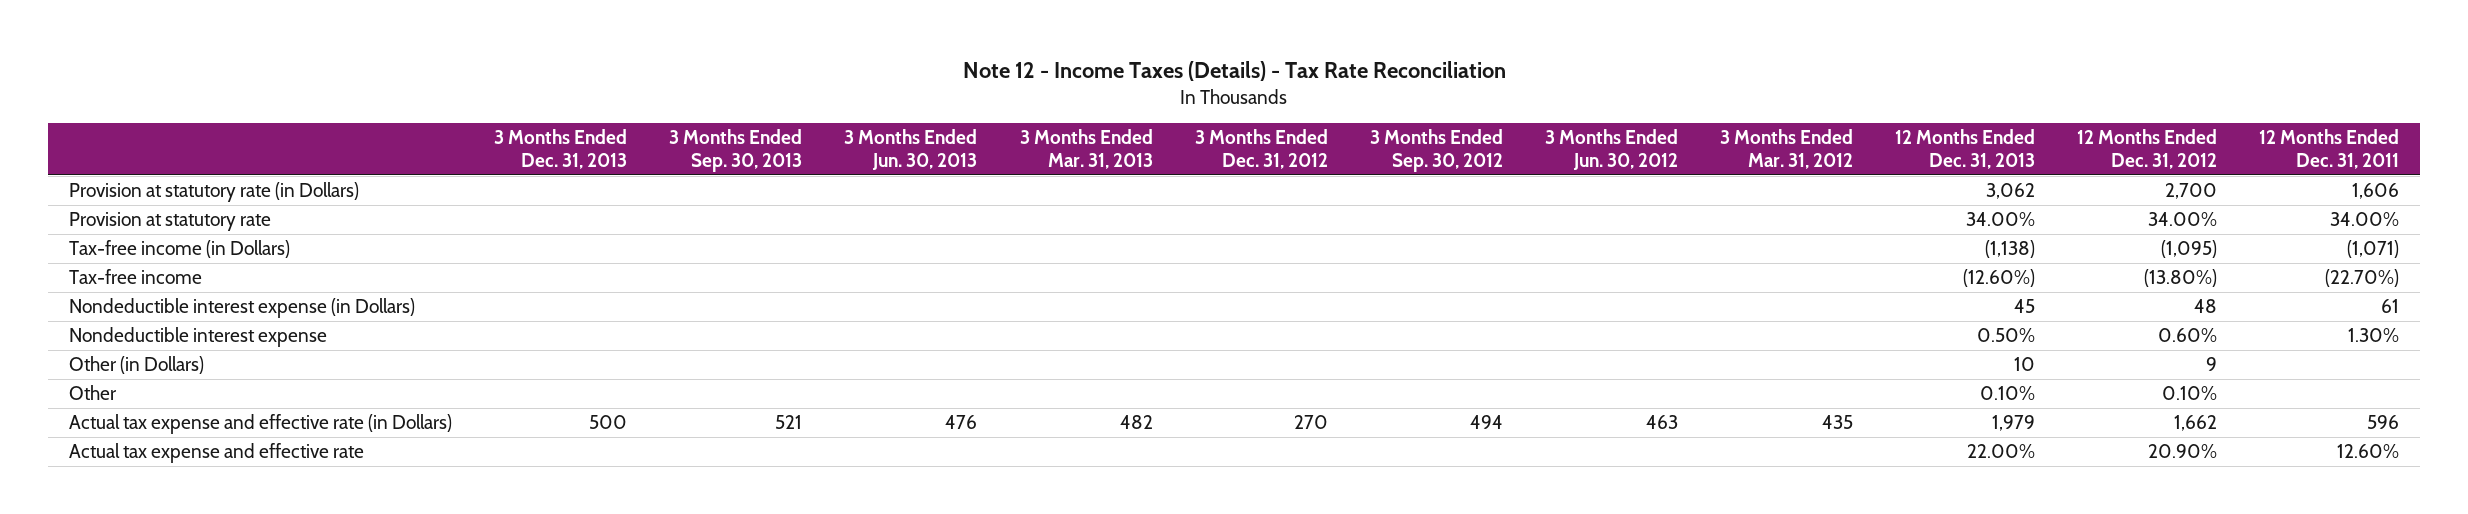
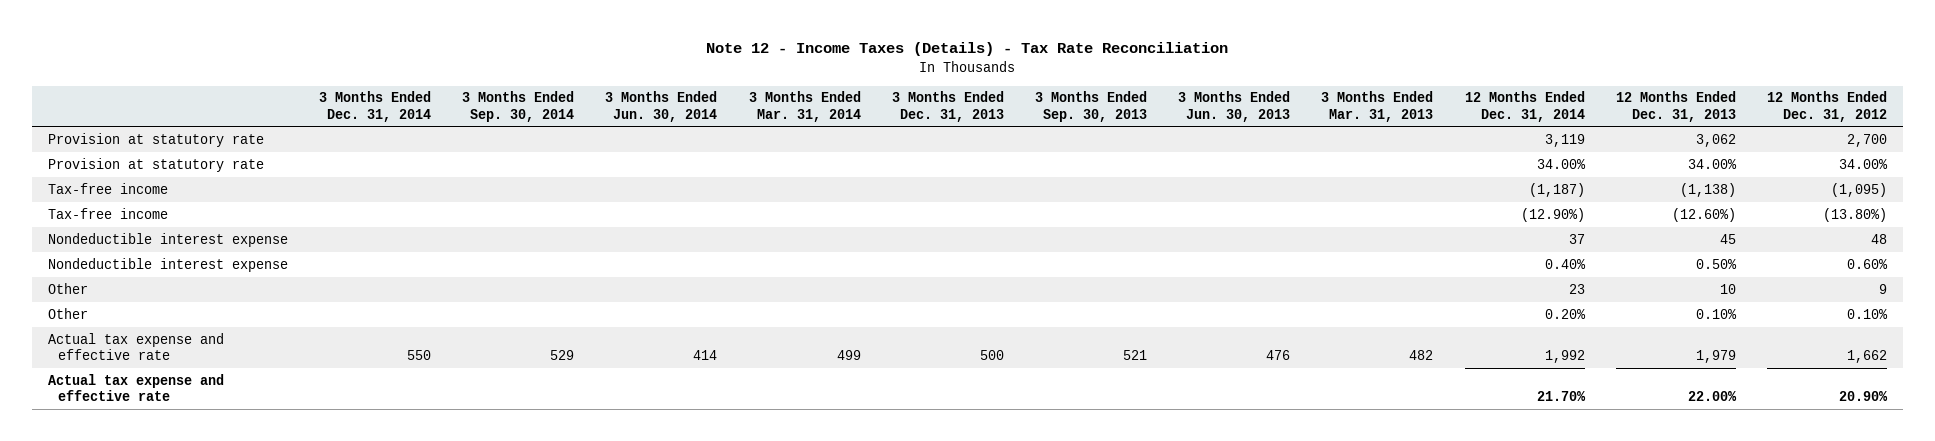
[1194,129,1328,169] 3 Months Ended Dec. 31, 2012 -> none
[1369,129,1503,172] 3 Months Ended Sep. 30, 2012 -> none
[1544,129,1678,170] 3 Months Ended Jun. 30, 2012 -> none
[1719,129,1853,169] 3 Months Ended Mar. 31, 2012 -> none
[2259,129,2400,169] 12 Months Ended Dec. 31, 2011 -> none
none -> [319,91,432,122] 3 Months Ended Dec. 31, 2014
none -> [462,91,575,122] 3 Months Ended Sep. 30, 2014
none -> [605,91,718,122] 3 Months Ended Jun. 30, 2014
none -> [748,91,861,122] 3 Months Ended Mar. 31, 2014
none -> [1464,91,1585,122] 12 Months Ended Dec. 31, 2014
[69,182,360,203] Provision at statutory rate (in Dollars) -> [47,132,264,147] Provision at statutory rate
[69,240,291,259] Tax-free income (in Dollars) -> [47,182,168,194] Tax-free income
[69,298,416,319] Nondeductible interest expense (in Dollars) -> [47,232,288,247] Nondeductible interest expense
[69,356,205,375] Other (in Dollars) -> [47,282,88,294] Other
[69,414,453,435] Actual tax expense and effective rate (in Dollars) -> [47,332,224,361] Actual tax expense and effective rate

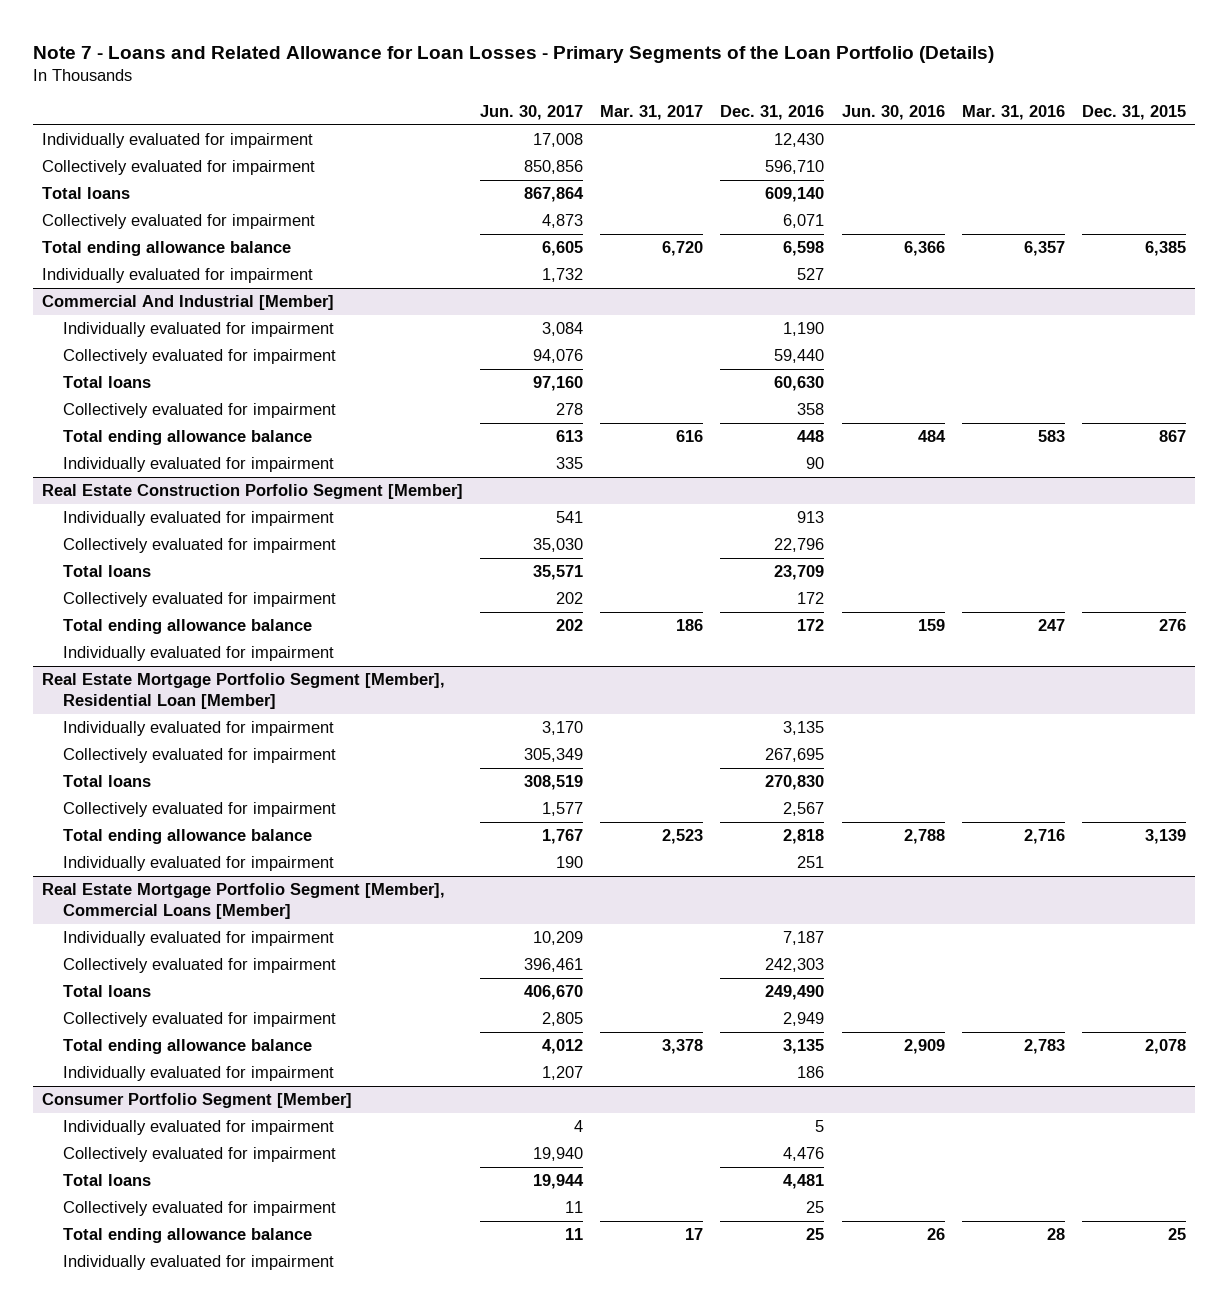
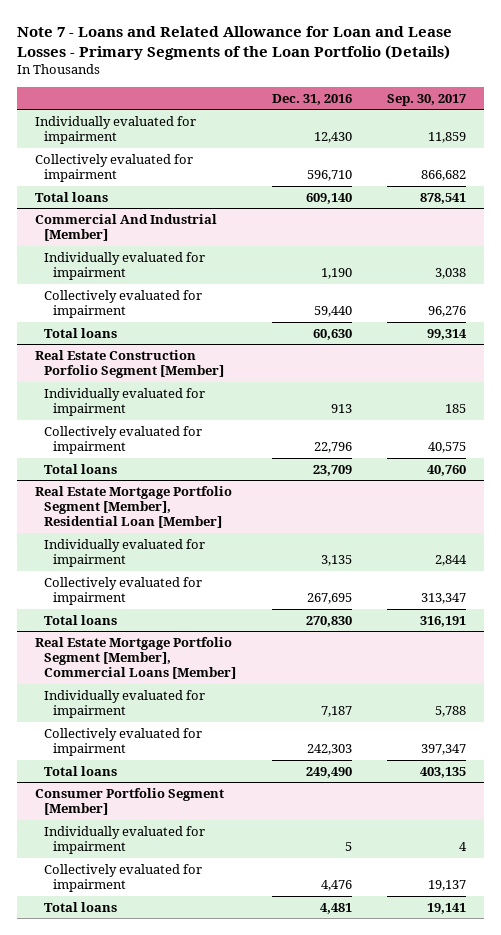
[33,45,995,63] Note 7 - Loans and Related Allowance for Loan Losses - Primary Segments of the Loan Portfolio (Details) -> [16,25,452,60] Note 7 - Loans and Related Allowance for Loan and Lease Losses - Primary Segments of the Loan Portfolio (Details)
[480,105,584,121] Jun. 30, 2017 -> none
[600,105,704,121] Mar. 31, 2017 -> none
[841,105,945,121] Jun. 30, 2016 -> none
[961,105,1065,121] Mar. 31, 2016 -> none
[1082,105,1187,121] Dec. 31, 2015 -> none
none -> [387,93,467,106] Sep. 30, 2017
[41,214,315,230] Collectively evaluated for impairment -> none
[41,241,291,257] Total ending allowance balance -> none
[41,268,313,284] Individually evaluated for impairment -> none
[63,403,337,419] Collectively evaluated for impairment -> none
[63,430,313,446] Total ending allowance balance -> none
[63,457,335,473] Individually evaluated for impairment -> none
[63,592,337,608] Collectively evaluated for impairment -> none
[63,619,313,635] Total ending allowance balance -> none
[63,646,335,662] Individually evaluated for impairment -> none
[63,802,337,818] Collectively evaluated for impairment -> none
[63,829,313,845] Total ending allowance balance -> none
[63,856,335,872] Individually evaluated for impairment -> none
[63,1012,337,1028] Collectively evaluated for impairment -> none
[63,1039,313,1055] Total ending allowance balance -> none
[63,1066,335,1082] Individually evaluated for impairment -> none
[63,1201,337,1217] Collectively evaluated for impairment -> none
[63,1228,313,1244] Total ending allowance balance -> none
[63,1255,335,1271] Individually evaluated for impairment -> none

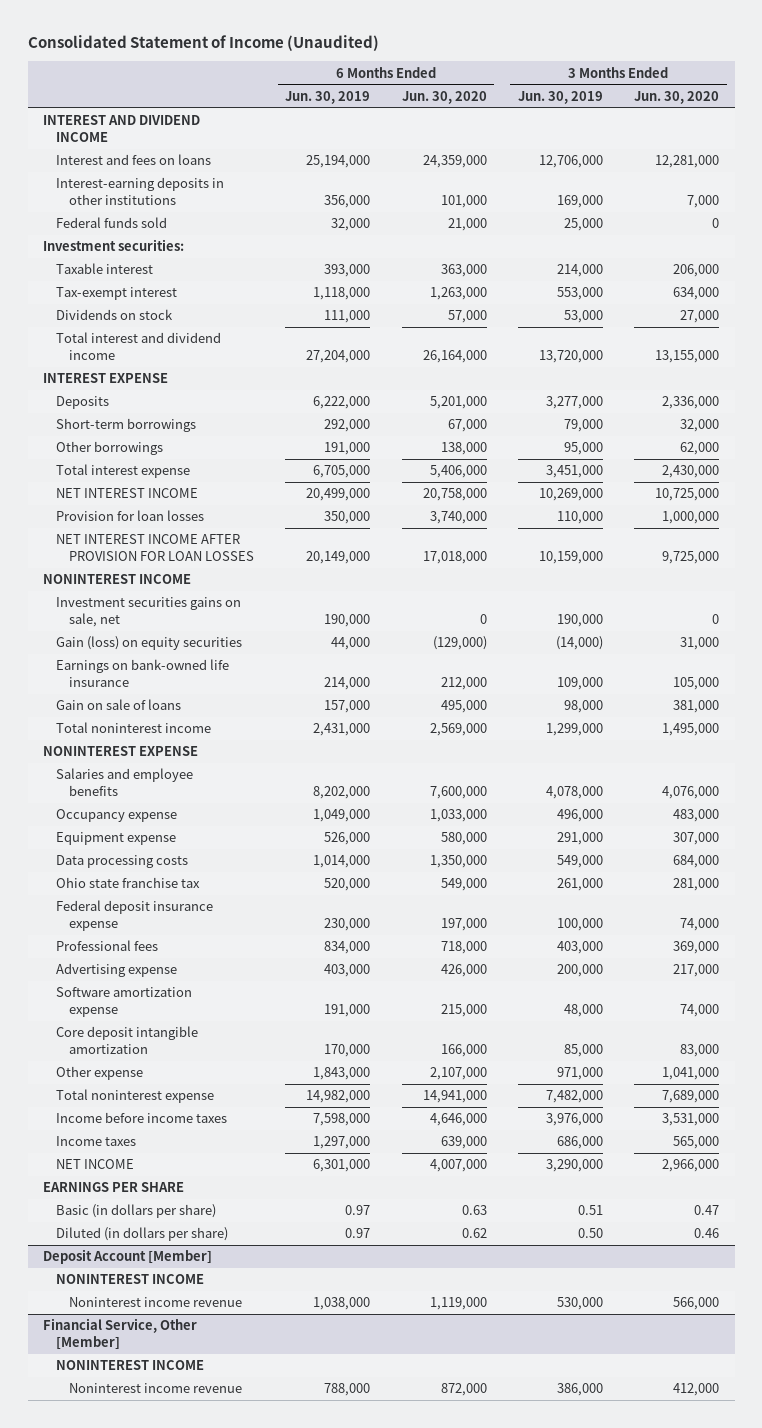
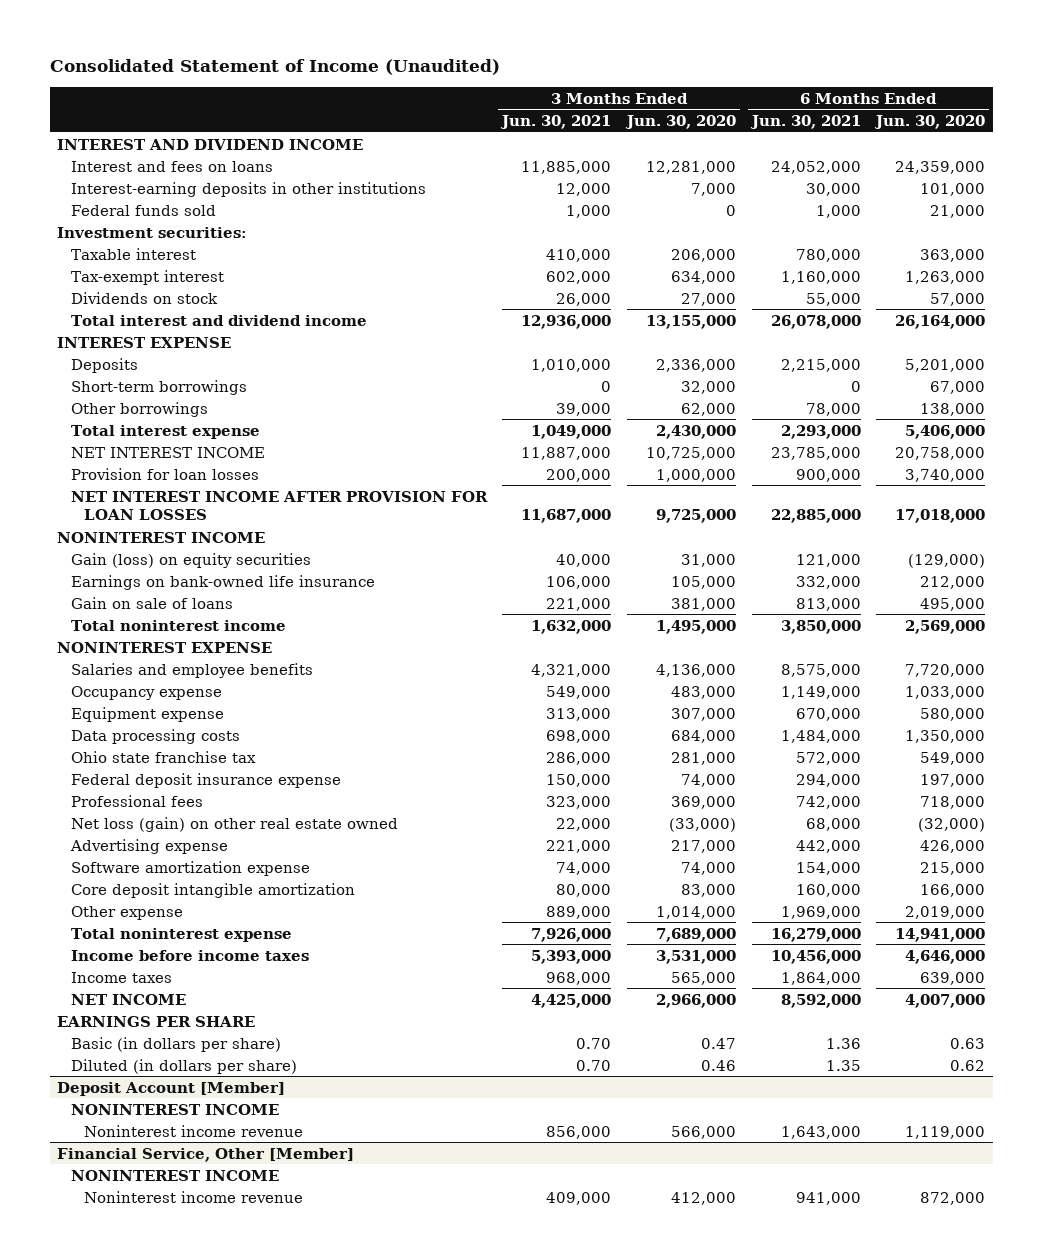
[285,90,371,104] Jun. 30, 2019 -> none
[517,90,603,104] Jun. 30, 2019 -> none
none -> [500,114,612,129] Jun. 30, 2021
none -> [749,114,861,129] Jun. 30, 2021
[56,597,242,628] Investment securities gains on sale, net -> none
[429,786,487,800] 7,600,000 -> [905,663,986,677] 7,720,000
[661,786,719,800] 4,076,000 -> [655,663,736,677] 4,136,000
none -> [70,816,398,832] Net loss (gain) on other real estate owned
[429,1067,487,1081] 2,107,000 -> [905,905,986,919] 2,019,000
[661,1067,719,1081] 1,041,000 -> [655,905,736,919] 1,014,000

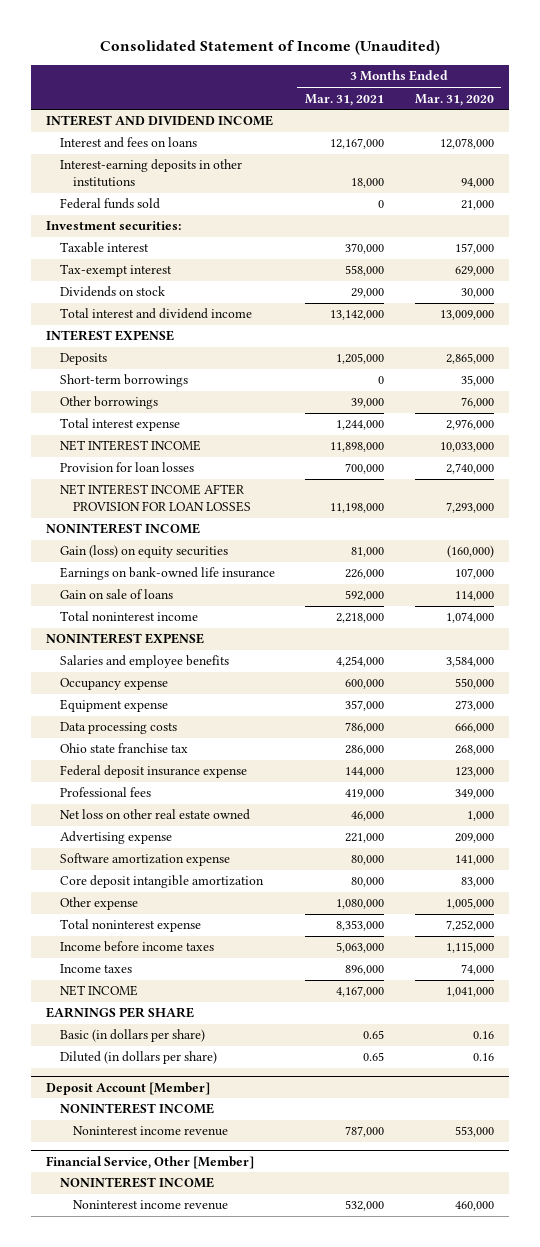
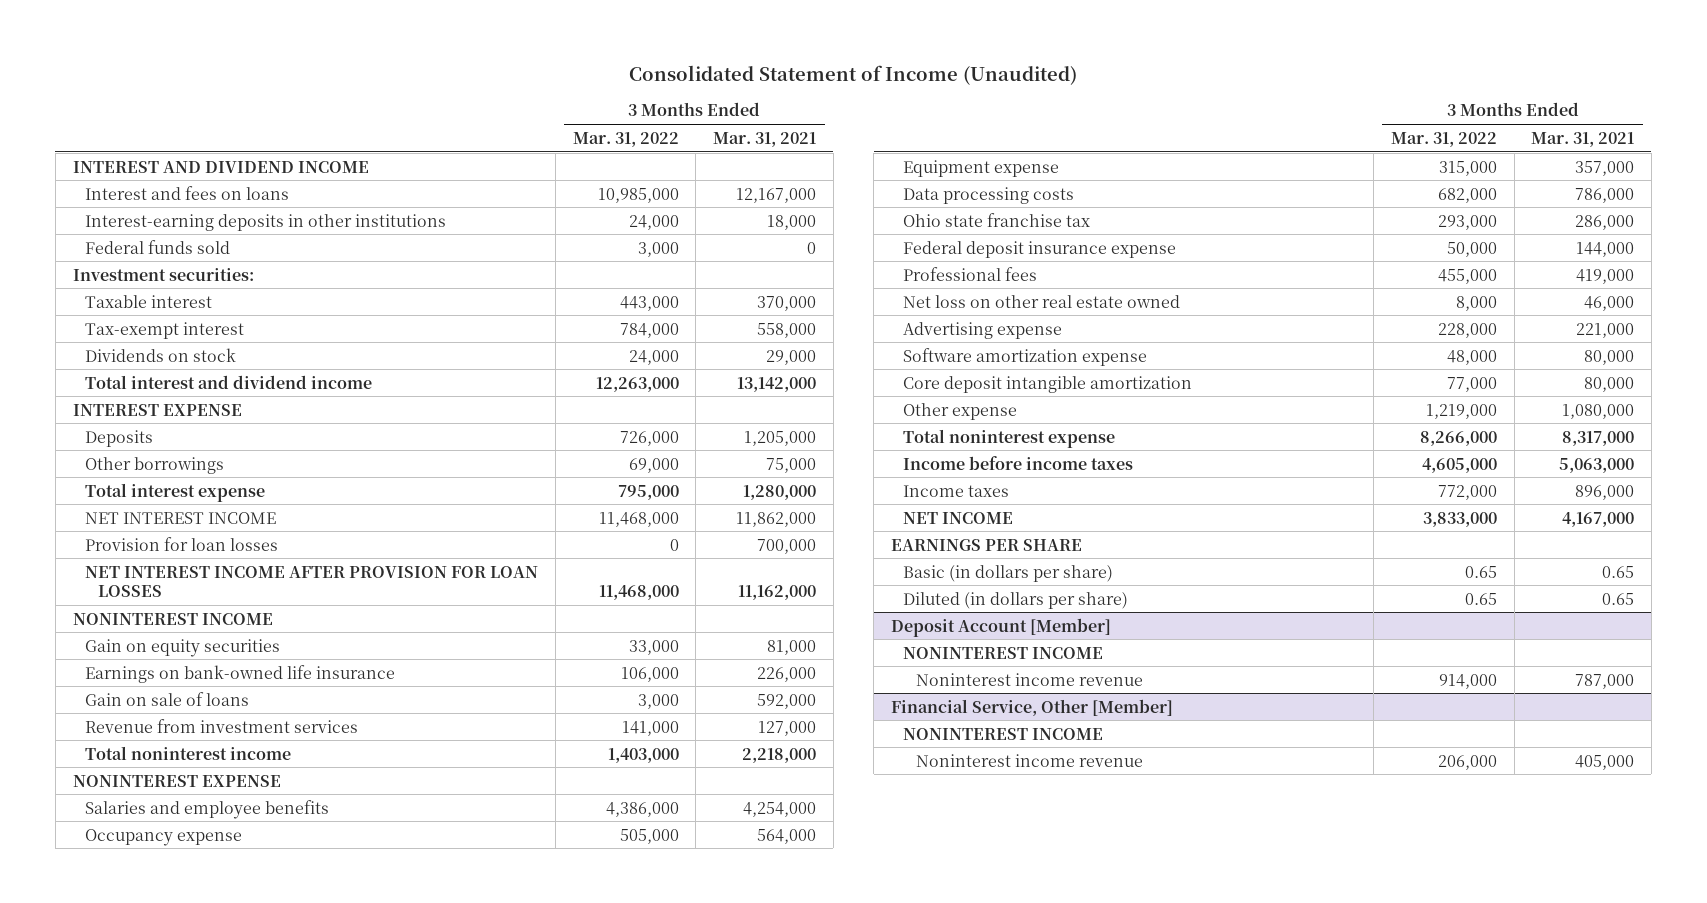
[414,93,494,106] Mar. 31, 2020 -> none
none -> [572,131,679,147] Mar. 31, 2022
[59,374,188,388] Short-term borrowings -> none
[351,398,385,409] 39,000 -> [765,457,816,473] 75,000
[336,420,385,431] 1,244,000 -> [742,484,816,500] 1,280,000
[330,442,385,453] 11,898,000 -> [735,511,816,527] 11,862,000
[330,502,385,513] 11,198,000 -> [737,585,816,601] 11,162,000
[59,545,228,559] Gain (loss) on equity securities -> [85,638,281,657] Gain on equity securities
none -> [85,718,359,733] Revenue from investment services
[345,679,385,690] 600,000 -> [756,828,816,844] 564,000
[336,920,385,932] 8,353,000 -> [1562,430,1635,446] 8,317,000
[345,1200,385,1212] 532,000 -> [1575,754,1635,770] 405,000

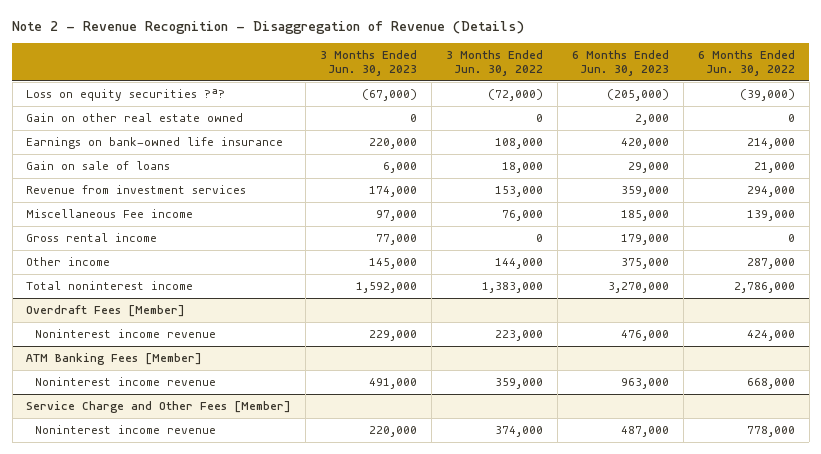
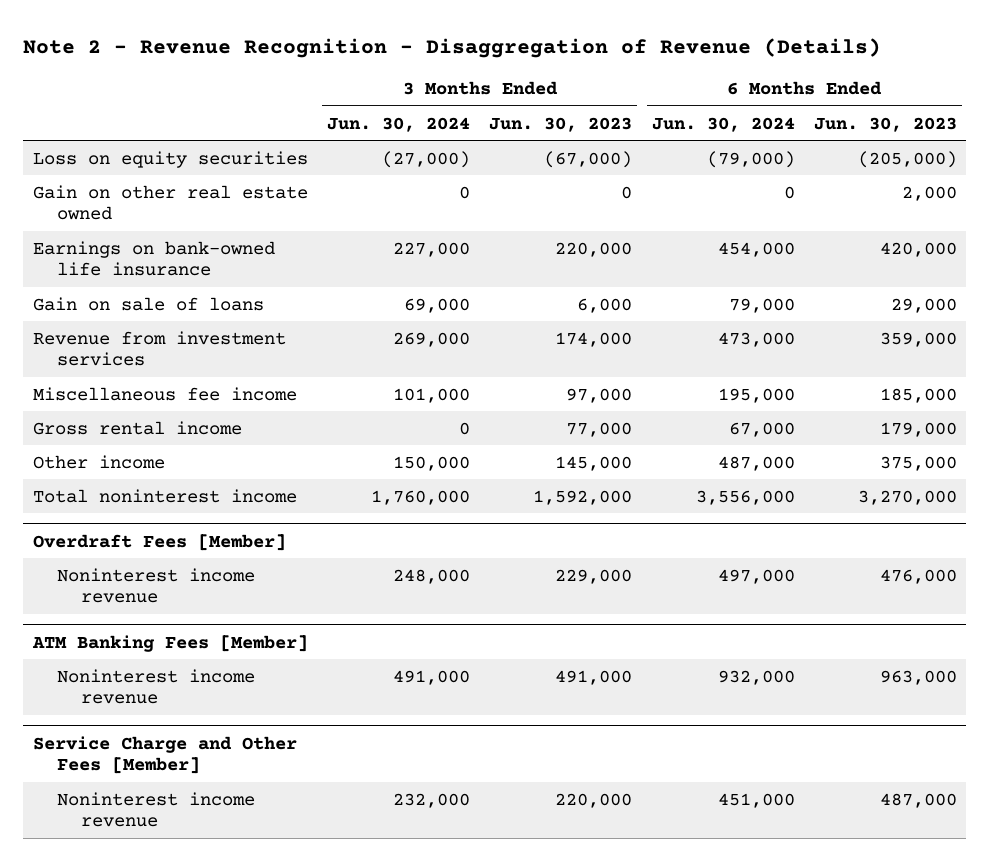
[446,50,544,77] 3 Months Ended Jun. 30, 2022 -> none
[697,50,795,77] 6 Months Ended Jun. 30, 2022 -> none
none -> [327,116,471,132] Jun. 30, 2024
none -> [651,116,795,132] Jun. 30, 2024
[26,88,226,101] Loss on equity securities ?ª? -> [32,150,308,168] Loss on equity securities
[26,208,194,218] Miscellaneous Fee income -> [32,386,297,401] Miscellaneous fee income

